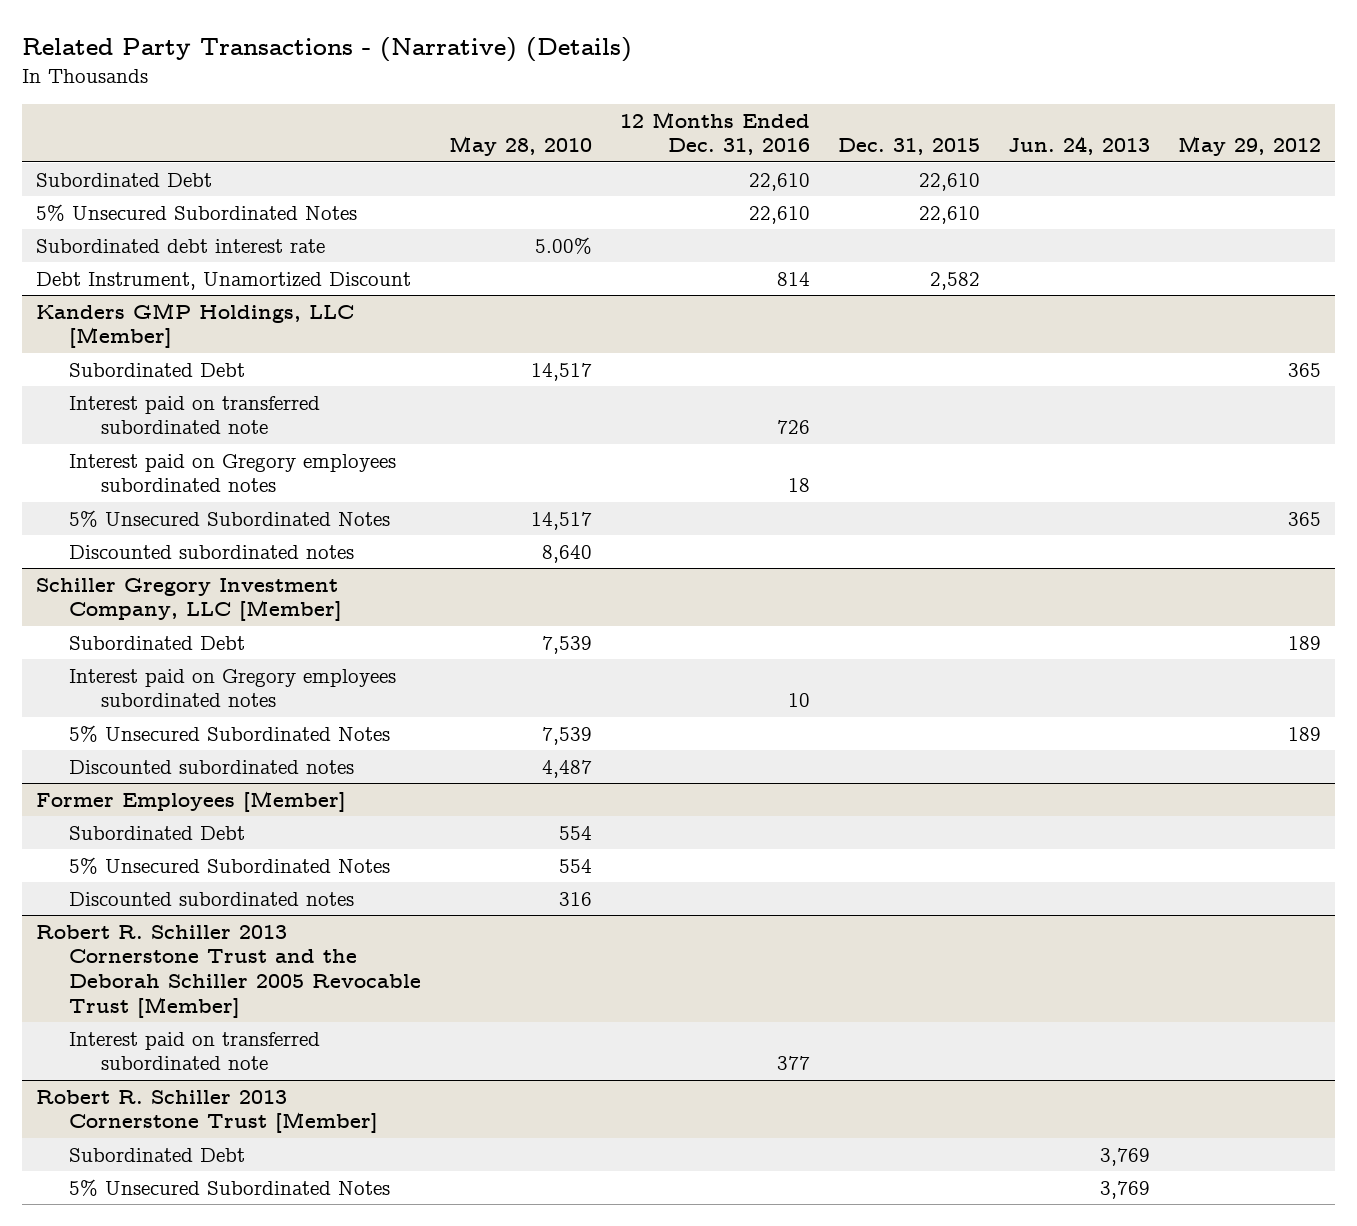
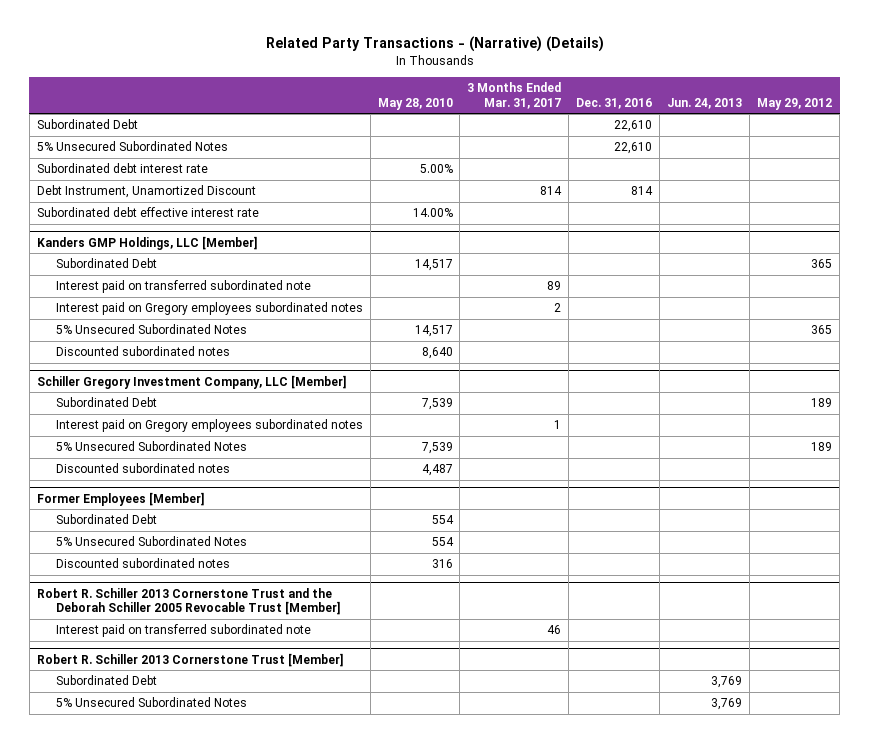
[619,111,810,156] 12 Months Ended Dec. 31, 2016 -> none
[837,138,980,156] Dec. 31, 2015 -> none
none -> [467,82,562,109] 3 Months Ended Mar. 31, 2017
none -> [576,97,653,109] Dec. 31, 2016
none -> [36,207,259,218] Subordinated debt effective interest rate

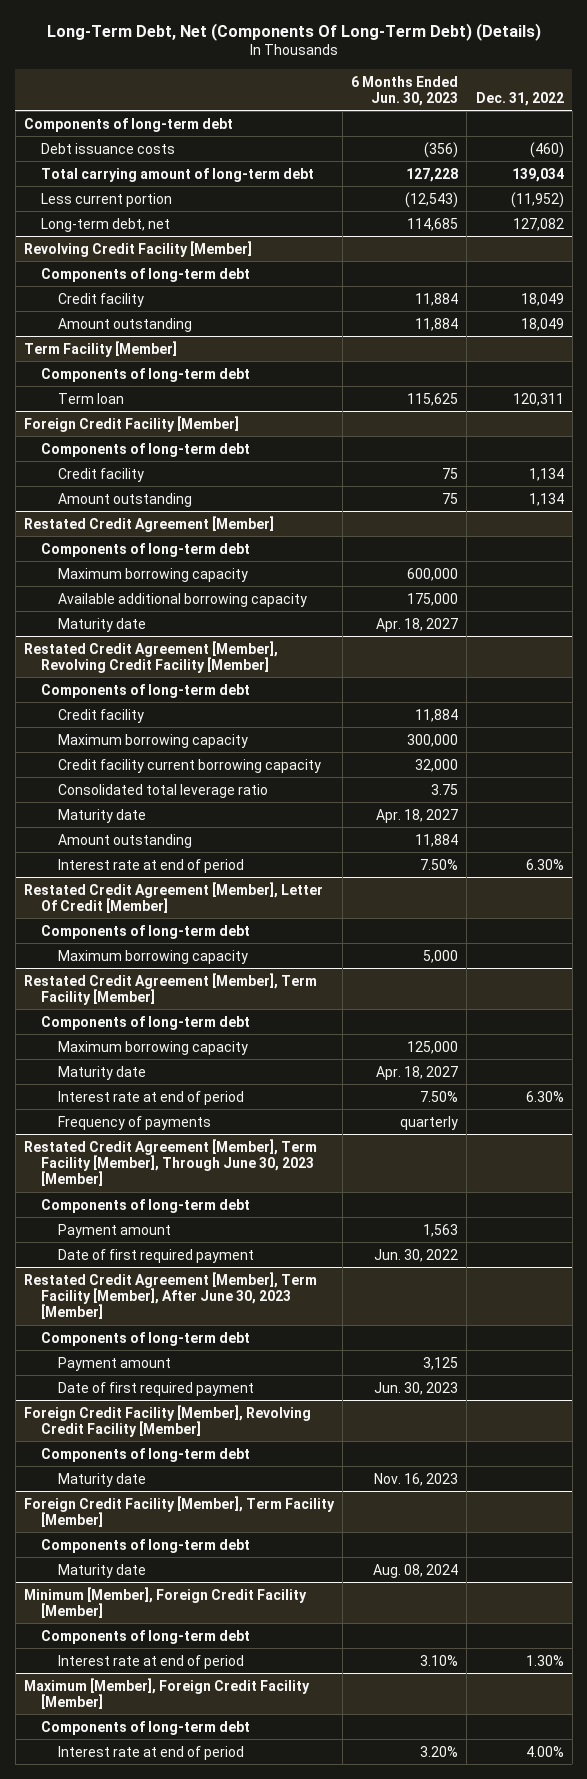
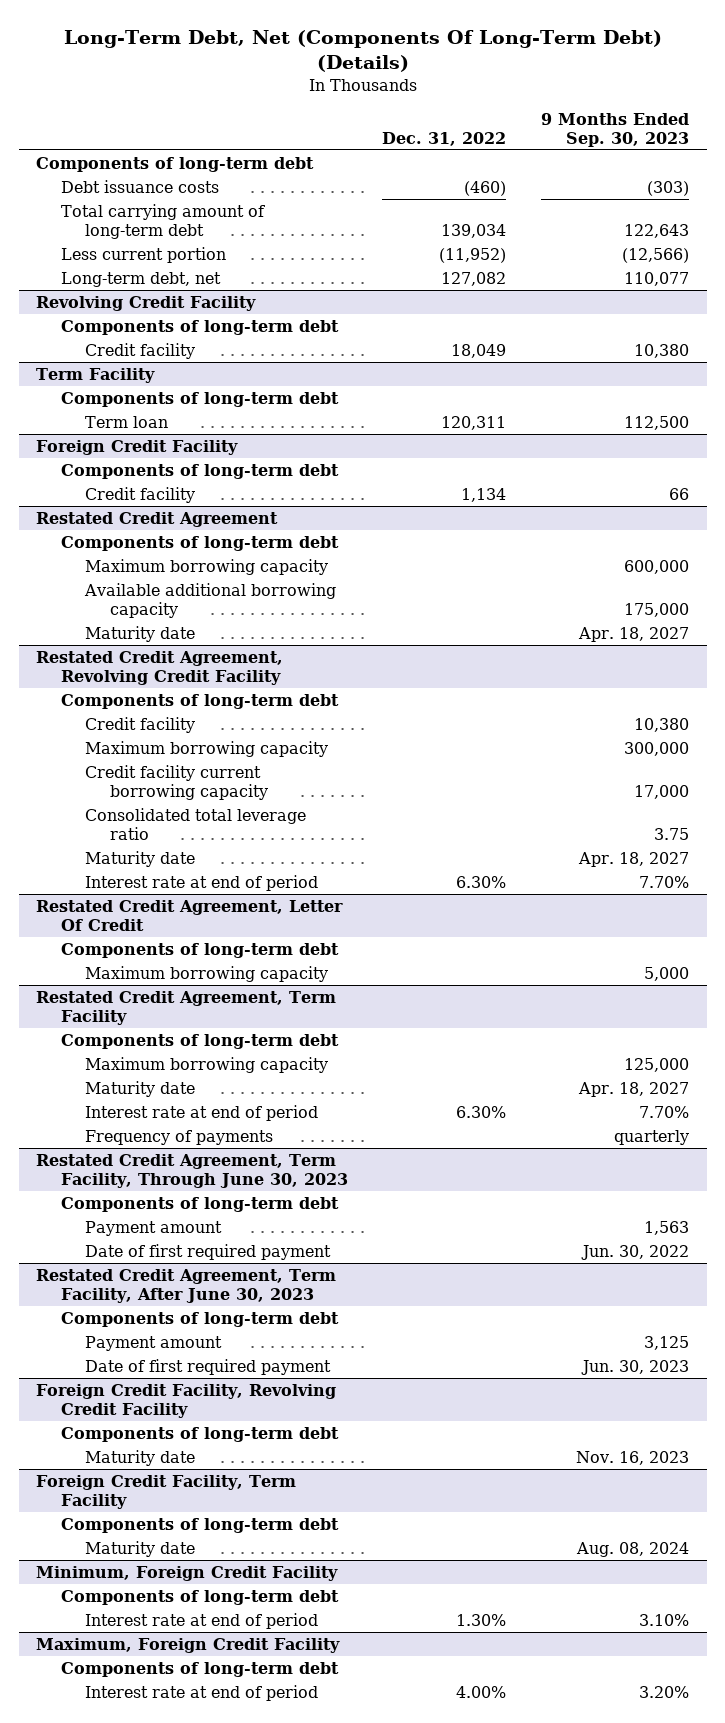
[351,75,459,106] 6 Months Ended Jun. 30, 2023 -> none
none -> [541,112,690,147] 9 Months Ended Sep. 30, 2023
[23,240,252,257] Revolving Credit Facility [Member] -> [36,295,257,311] Revolving Credit Facility
[57,317,192,332] Amount outstanding -> none
[23,340,177,357] Term Facility [Member] -> [36,367,156,383] Term Facility
[23,415,239,432] Foreign Credit Facility [Member] -> [36,439,239,455] Foreign Credit Facility
[57,492,192,507] Amount outstanding -> none
[23,515,274,532] Restated Credit Agreement [Member] -> [36,511,279,527] Restated Credit Agreement
[23,640,278,673] Restated Credit Agreement [Member], Revolving Credit Facility [Member] -> [36,650,284,686] Restated Credit Agreement, Revolving Credit Facility
[57,833,192,848] Amount outstanding -> none
[23,881,323,913] Restated Credit Agreement [Member], Letter Of Credit [Member] -> [36,899,344,932] Restated Credit Agreement, Letter Of Credit
[23,972,317,1005] Restated Credit Agreement [Member], Term Facility [Member] -> [36,990,337,1026] Restated Credit Agreement, Term Facility
[23,1138,317,1186] Restated Credit Agreement [Member], Term Facility [Member], Through June 30, 2023 [Member] -> [36,1153,348,1189] Restated Credit Agreement, Term Facility, Through June 30, 2023
[23,1271,317,1319] Restated Credit Agreement [Member], Term Facility [Member], After June 30, 2023 [Member] -> [36,1268,337,1304] Restated Credit Agreement, Term Facility, After June 30, 2023
[23,1404,311,1437] Foreign Credit Facility [Member], Revolving Credit Facility [Member] -> [36,1383,337,1419] Foreign Credit Facility, Revolving Credit Facility
[23,1495,335,1527] Foreign Credit Facility [Member], Term Facility [Member] -> [36,1474,297,1510] Foreign Credit Facility, Term Facility
[23,1586,307,1618] Minimum [Member], Foreign Credit Facility [Member] -> [36,1565,339,1581] Minimum, Foreign Credit Facility
[23,1677,310,1709] Maximum [Member], Foreign Credit Facility [Member] -> [36,1637,341,1653] Maximum, Foreign Credit Facility

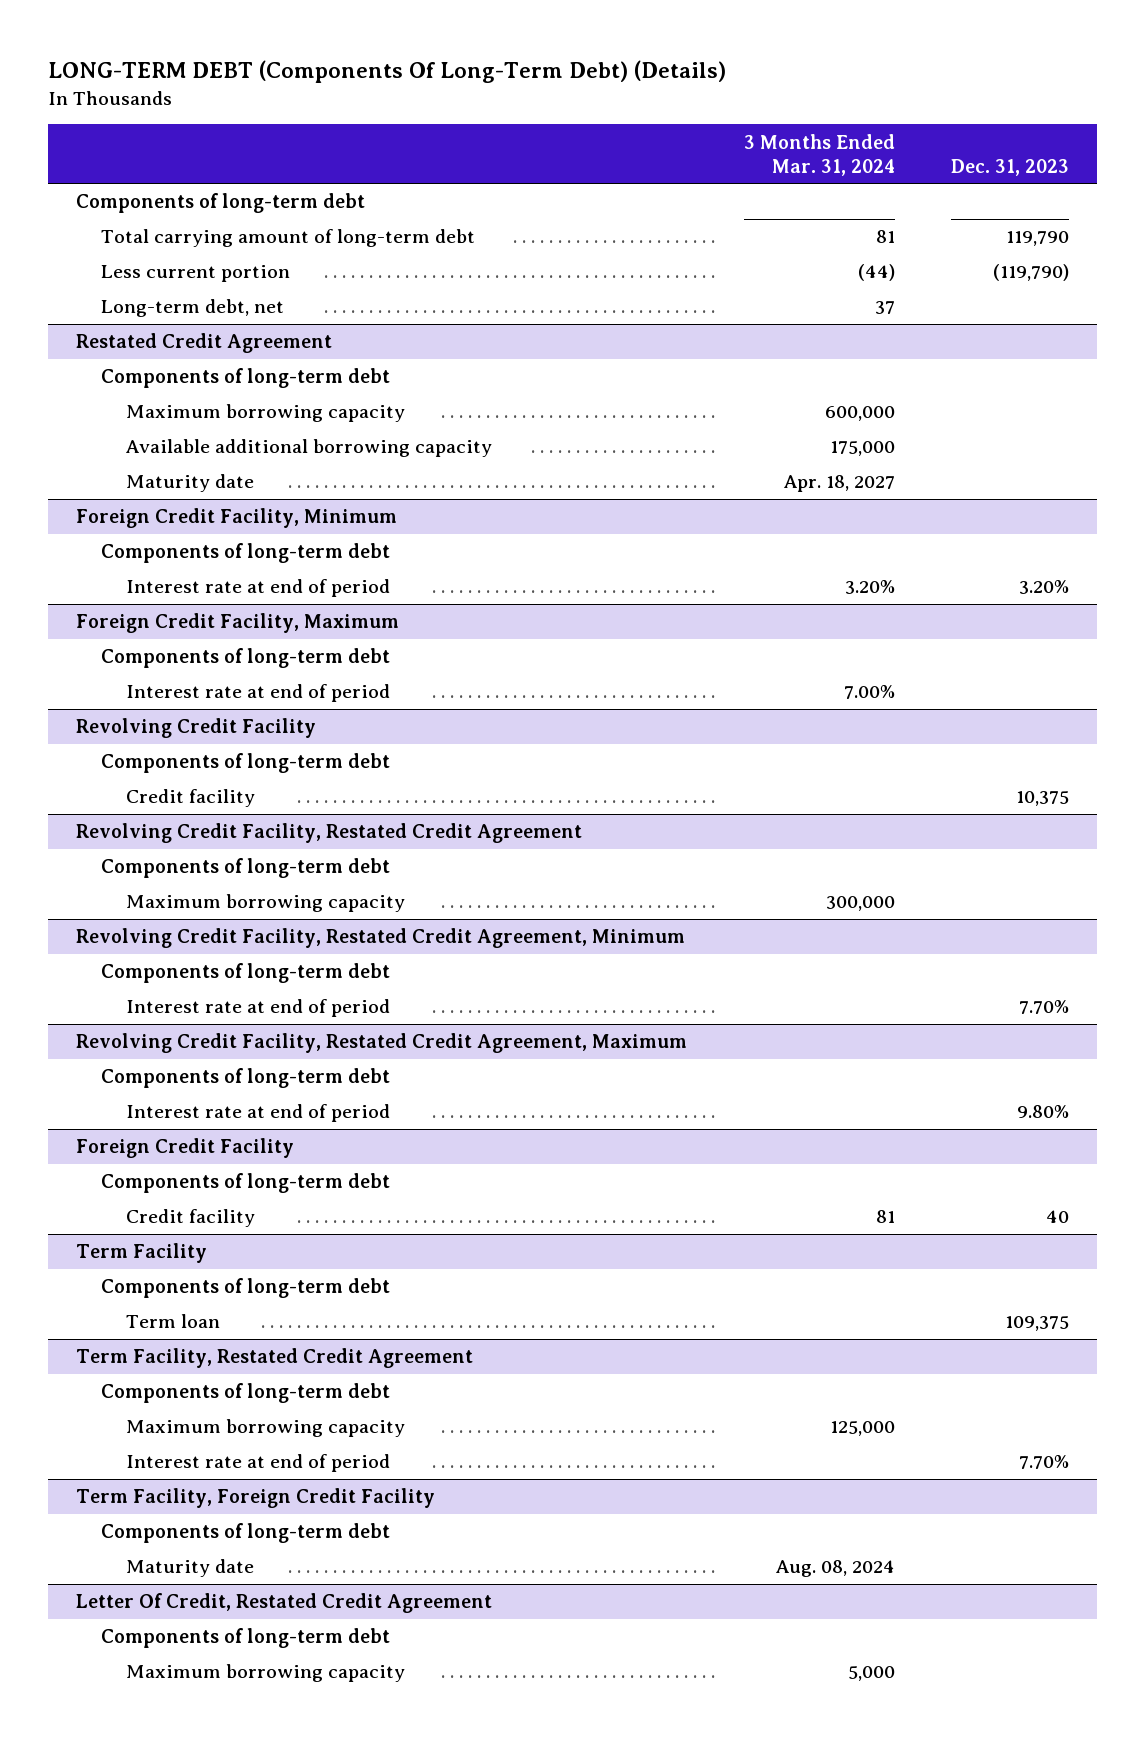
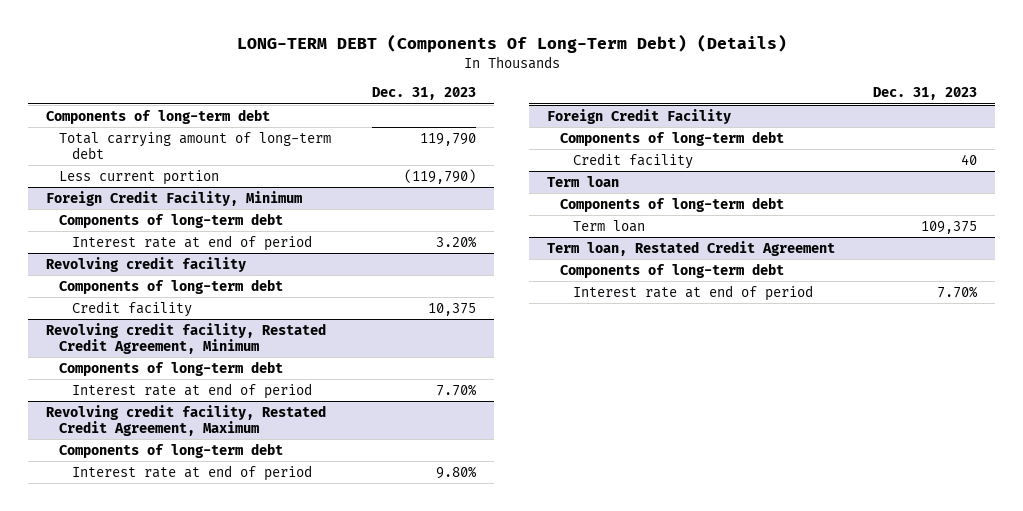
[743,133,895,176] 3 Months Ended Mar. 31, 2024 -> none
[101,299,285,318] Long-term debt, net -> none
[75,333,332,354] Restated Credit Agreement -> none
[101,368,391,389] Components of long-term debt -> none
[126,404,406,423] Maximum borrowing capacity -> none
[126,439,493,458] Available additional borrowing capacity -> none
[126,474,255,493] Maturity date -> none
[75,613,399,634] Foreign Credit Facility, Maximum -> none
[101,648,391,669] Components of long-term debt -> none
[126,684,391,703] Interest rate at end of period -> none
[75,718,316,739] Revolving Credit Facility -> [46,256,247,272] Revolving credit facility
[75,823,582,844] Revolving Credit Facility, Restated Credit Agreement -> none
[101,858,391,879] Components of long-term debt -> none
[126,894,406,913] Maximum borrowing capacity -> none
[75,928,685,949] Revolving Credit Facility, Restated Credit Agreement, Minimum -> [46,322,327,355] Revolving credit facility, Restated Credit Agreement, Minimum
[75,1033,687,1054] Revolving Credit Facility, Restated Credit Agreement, Maximum -> [46,404,327,437] Revolving credit facility, Restated Credit Agreement, Maximum
[75,1243,207,1264] Term Facility -> [547,175,620,187] Term loan
[75,1348,473,1369] Term Facility, Restated Credit Agreement -> [547,240,836,256] Term loan, Restated Credit Agreement
[126,1419,406,1438] Maximum borrowing capacity -> none
[75,1488,435,1509] Term Facility, Foreign Credit Facility -> none
[101,1523,391,1544] Components of long-term debt -> none
[126,1559,255,1578] Maturity date -> none
[75,1593,492,1614] Letter Of Credit, Restated Credit Agreement -> none
[101,1628,391,1649] Components of long-term debt -> none
[126,1664,406,1683] Maximum borrowing capacity -> none

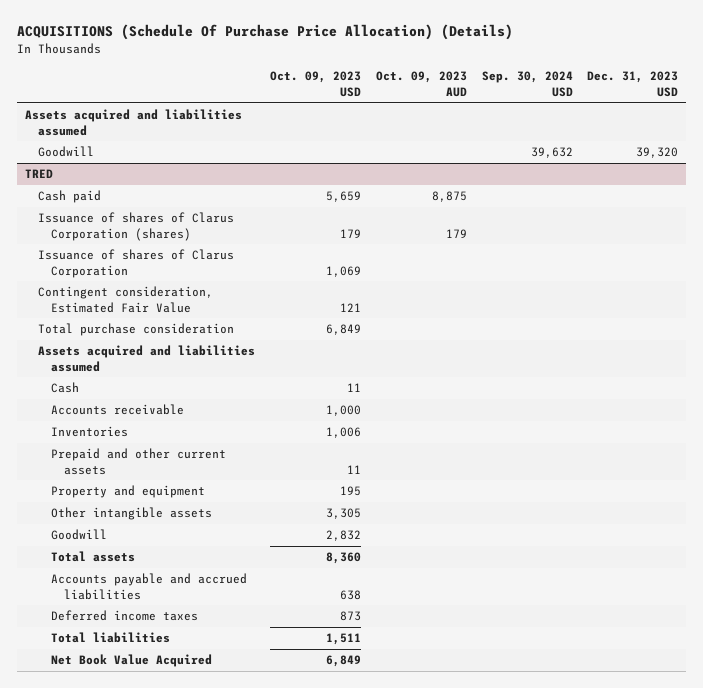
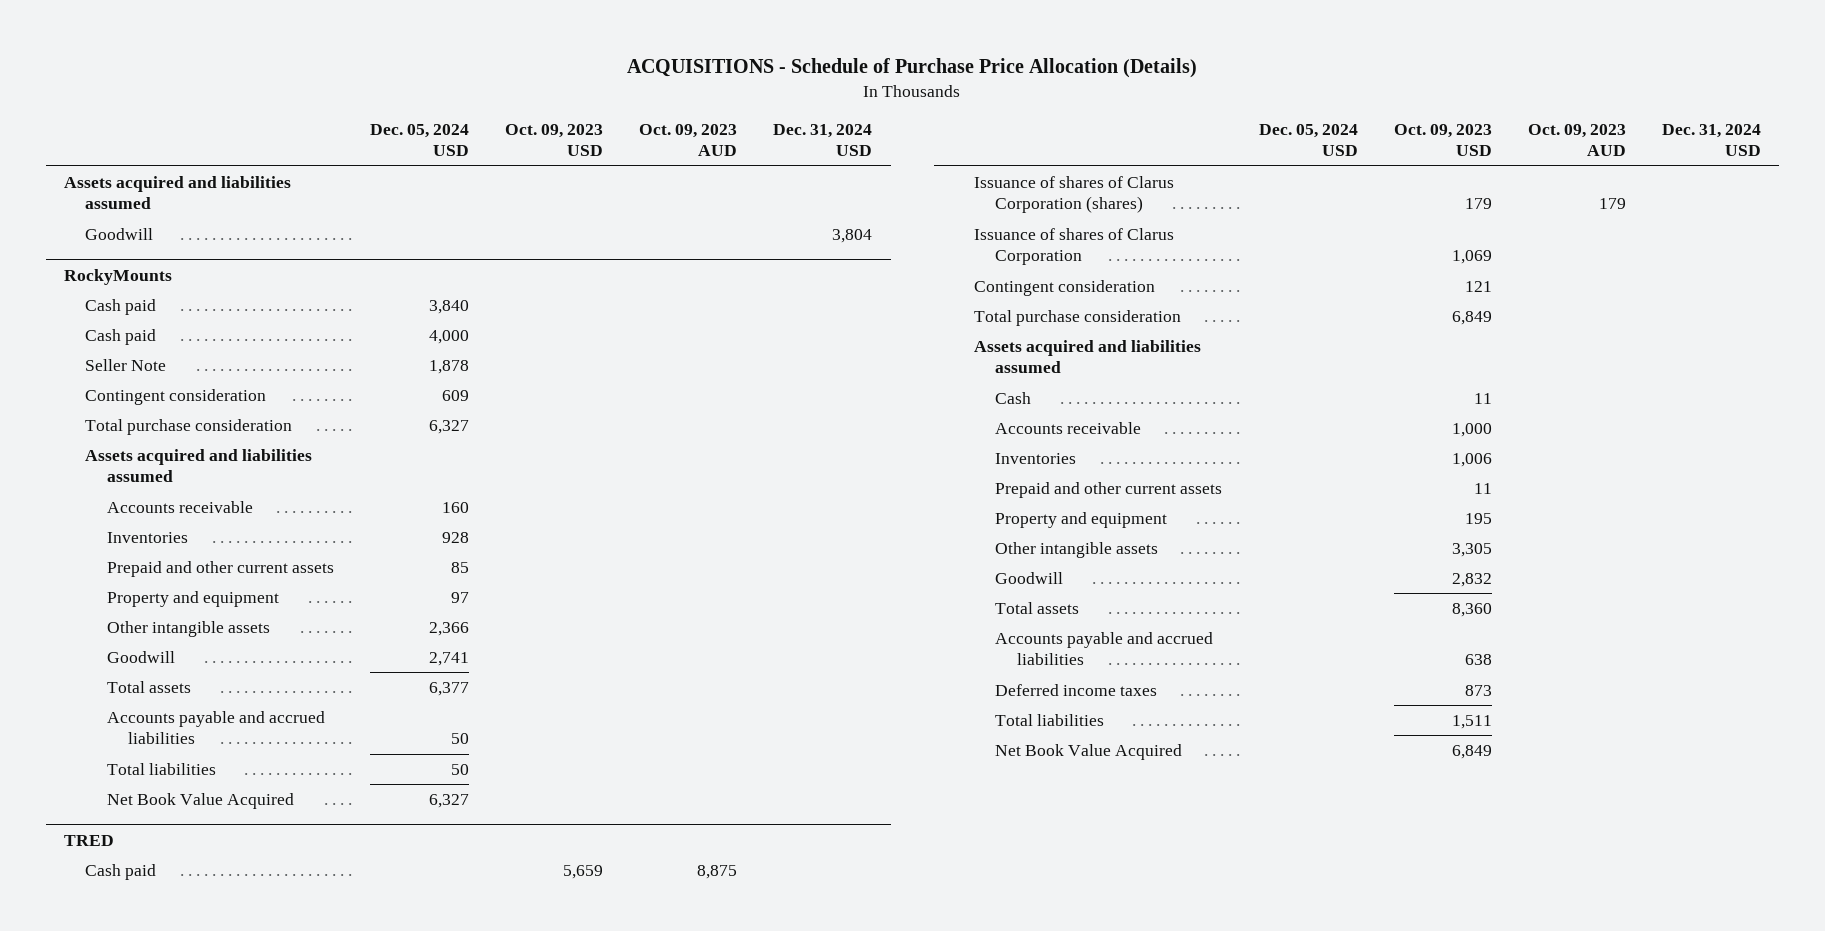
[17,24,514,41] ACQUISITIONS (Schedule Of Purchase Price Allocation) (Details) -> [627,57,1198,78] ACQUISITIONS - Schedule of Purchase Price Allocation (Details)
[481,71,573,97] Sep. 30, 2024 USD -> none
[587,71,679,97] Dec. 31, 2023 USD -> none
none -> [369,123,469,157] Dec. 05, 2024 USD
none -> [773,123,873,157] Dec. 31, 2024 USD
none -> [63,268,172,285] RockyMounts
none -> [85,298,157,315] Cash paid
none -> [85,328,157,345] Cash paid
none -> [85,358,167,371] Seller Note
none -> [85,388,267,405] Contingent consideration
none -> [85,418,293,435] Total purchase consideration
none -> [85,448,313,483] Assets acquired and liabilities assumed
none -> [106,500,253,513] Accounts receivable
none -> [106,531,188,543] Inventories
none -> [106,560,334,577] Prepaid and other current assets
none -> [106,590,279,607] Property and equipment
none -> [106,620,270,637] Other intangible assets
none -> [106,650,175,663] Goodwill
none -> [106,680,191,693] Total assets
none -> [106,710,325,745] Accounts payable and accrued liabilities
none -> [106,762,216,775] Total liabilities
none -> [106,792,294,809] Net Book Value Acquired
[37,286,213,313] Contingent consideration, Estimated Fair Value -> [973,279,1155,296] Contingent consideration

